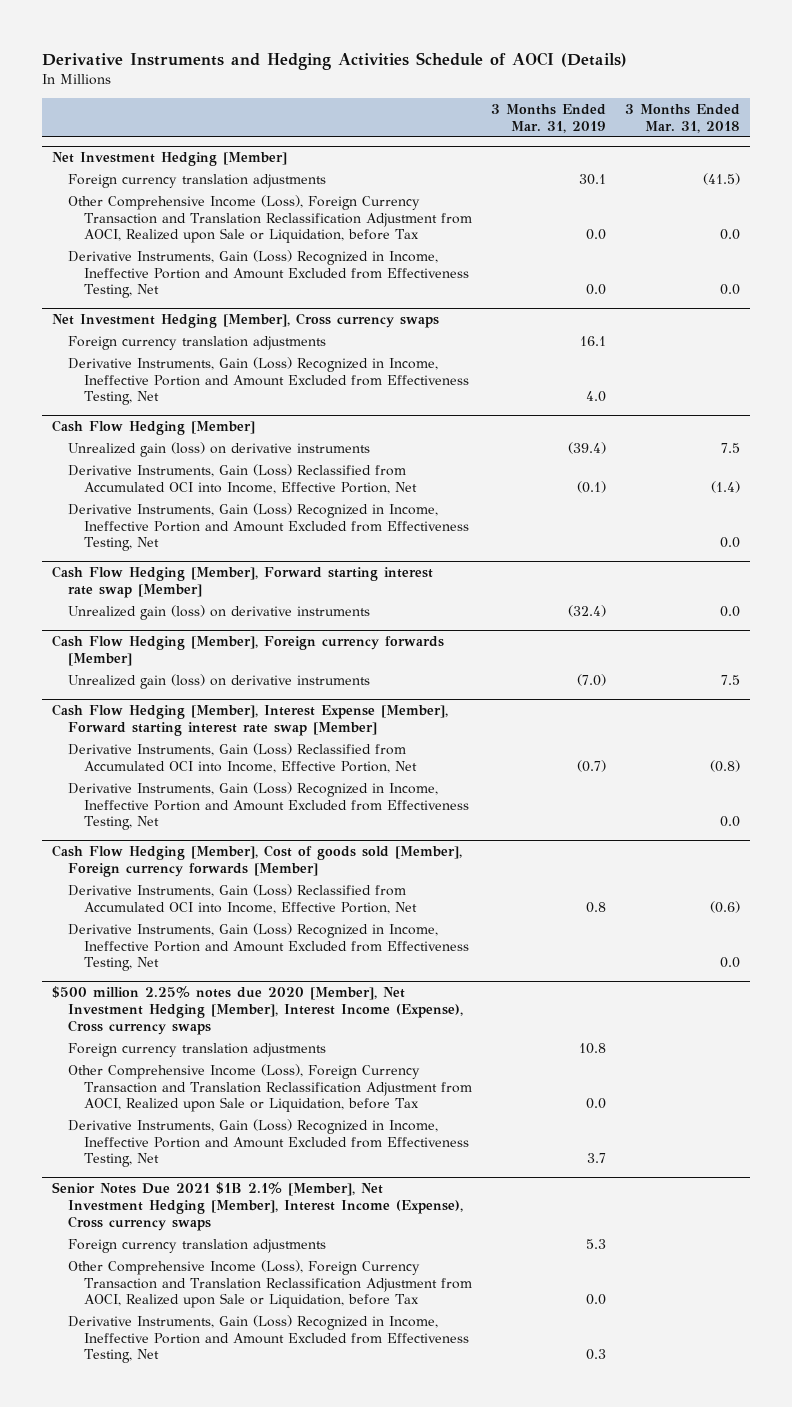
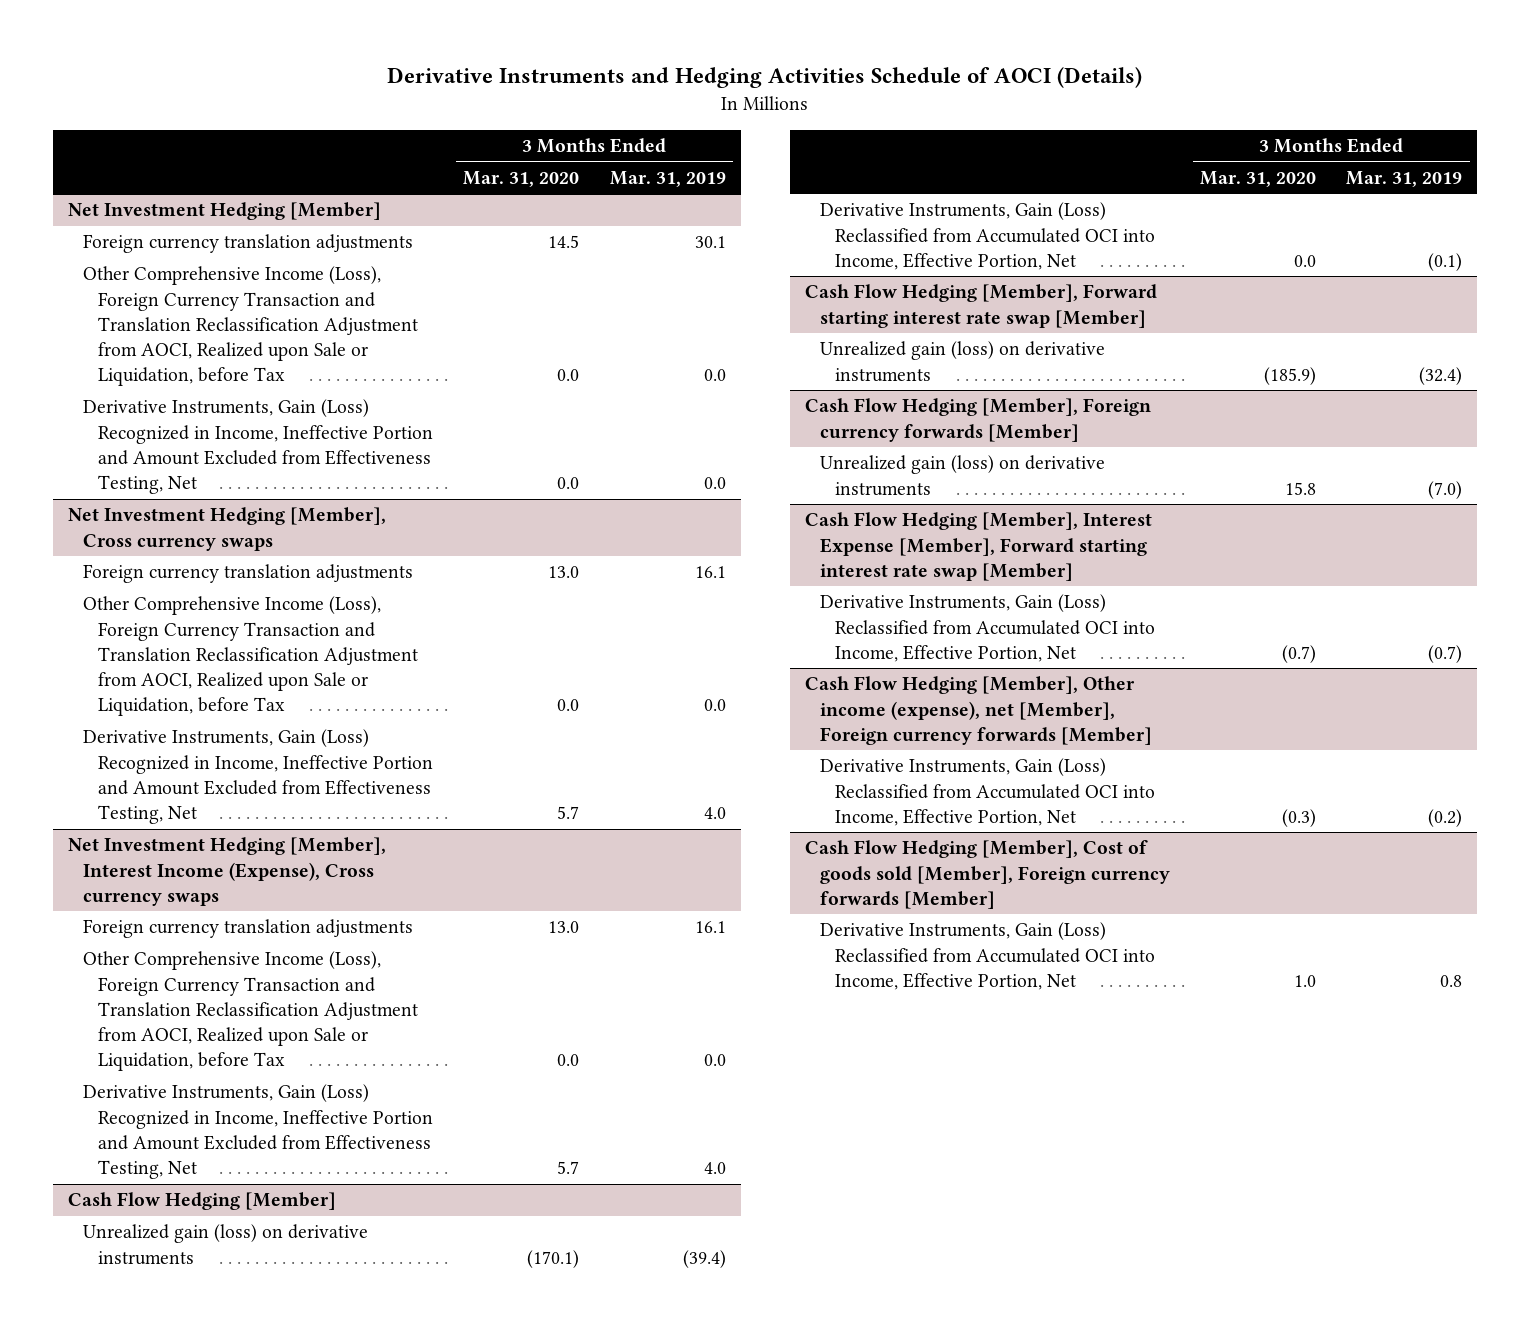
[625,104,741,133] 3 Months Ended Mar. 31, 2018 -> none
none -> [463,170,580,187] Mar. 31, 2020
none -> [83,596,419,717] Other Comprehensive Income (Loss), Foreign Currency Transaction and Translation Reclassification Adjustment from AOCI, Realized upon Sale or Liquidation, before Tax
none -> [68,837,387,906] Net Investment Hedging [Member], Interest Income (Expense), Cross currency swaps
none -> [83,919,414,939] Foreign currency translation adjustments
none -> [83,951,419,1072] Other Comprehensive Income (Loss), Foreign Currency Transaction and Translation Reclassification Adjustment from AOCI, Realized upon Sale or Liquidation, before Tax
none -> [83,1084,434,1179] Derivative Instruments, Gain (Loss) Recognized in Income, Ineffective Portion and Amount Excluded from Effectiveness Testing, Net
[68,502,470,552] Derivative Instruments, Gain (Loss) Recognized in Income, Ineffective Portion and Amount Excluded from Effectiveness Testing, Net -> none
[68,781,470,831] Derivative Instruments, Gain (Loss) Recognized in Income, Ineffective Portion and Amount Excluded from Effectiveness Testing, Net -> none
none -> [804,676,1152,745] Cash Flow Hedging [Member], Other income (expense), net [Member], Foreign currency forwards [Member]
none -> [819,758,1155,826] Derivative Instruments, Gain (Loss) Reclassified from Accumulated OCI into Income, Effective Portion, Net
[68,922,470,972] Derivative Instruments, Gain (Loss) Recognized in Income, Ineffective Portion and Amount Excluded from Effectiveness Testing, Net -> none
[52,986,464,1035] $500 million 2.25% notes due 2020 [Member], Net Investment Hedging [Member], Interest Income (Expense), Cross currency swaps -> none
[68,1042,327,1057] Foreign currency translation adjustments -> none
[68,1063,473,1113] Other Comprehensive Income (Loss), Foreign Currency Transaction and Translation Reclassification Adjustment from AOCI, Realized upon Sale or Liquidation, before Tax -> none
[68,1118,470,1168] Derivative Instruments, Gain (Loss) Recognized in Income, Ineffective Portion and Amount Excluded from Effectiveness Testing, Net -> none
[52,1182,464,1231] Senior Notes Due 2021 $1B 2.1% [Member], Net Investment Hedging [Member], Interest Income (Expense), Cross currency swaps -> none
[68,1238,327,1253] Foreign currency translation adjustments -> none
[68,1259,473,1309] Other Comprehensive Income (Loss), Foreign Currency Transaction and Translation Reclassification Adjustment from AOCI, Realized upon Sale or Liquidation, before Tax -> none
[68,1314,470,1364] Derivative Instruments, Gain (Loss) Recognized in Income, Ineffective Portion and Amount Excluded from Effectiveness Testing, Net -> none

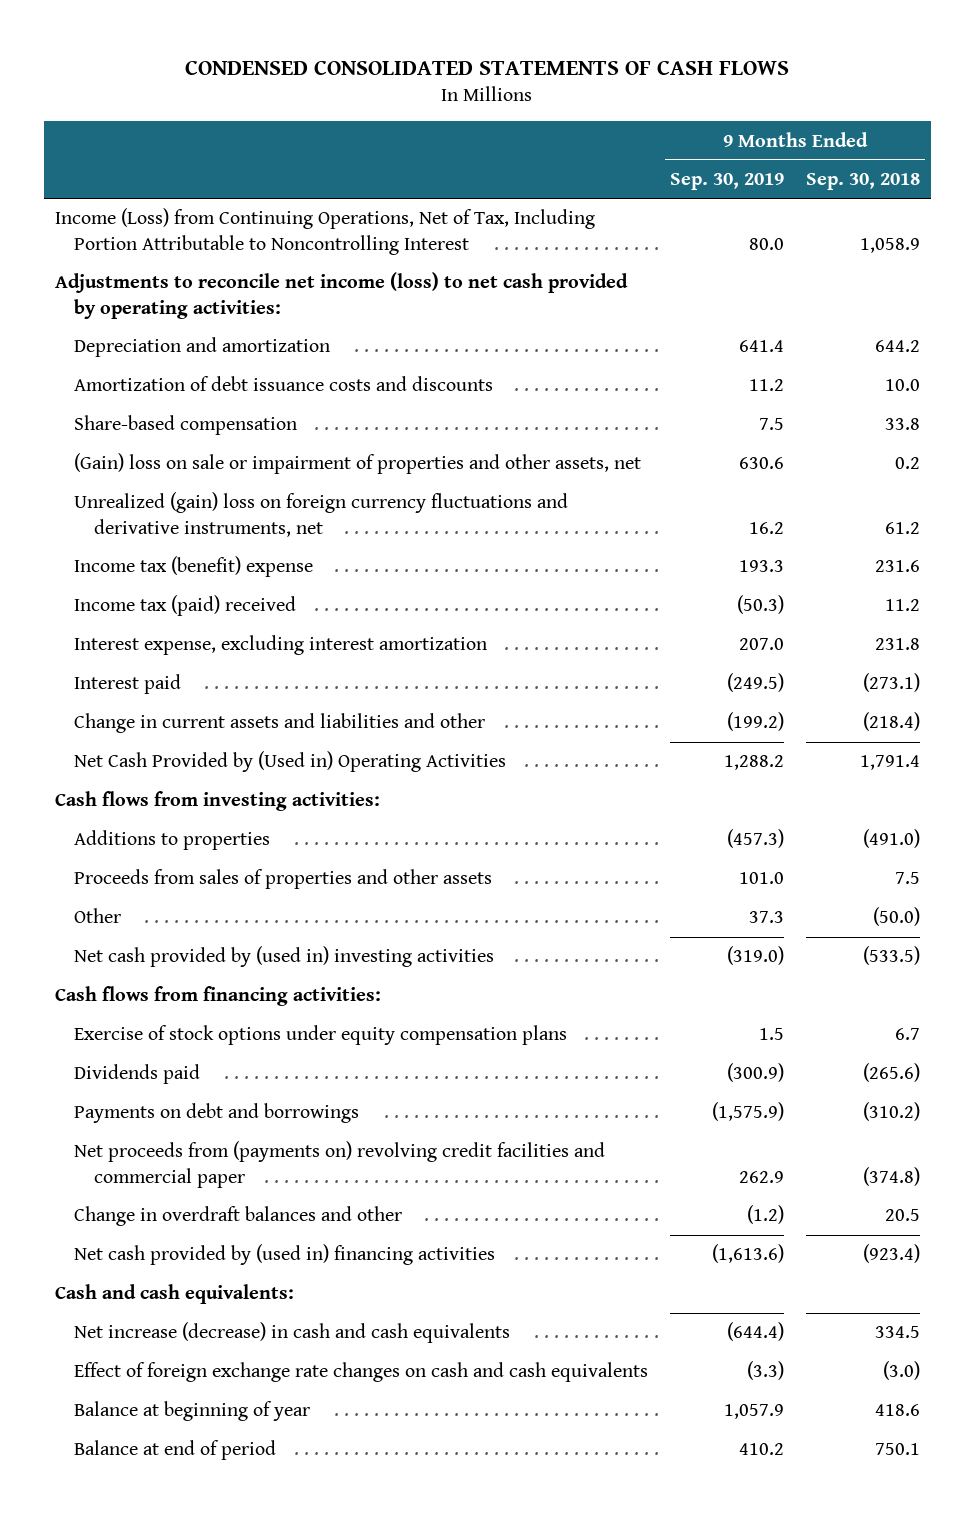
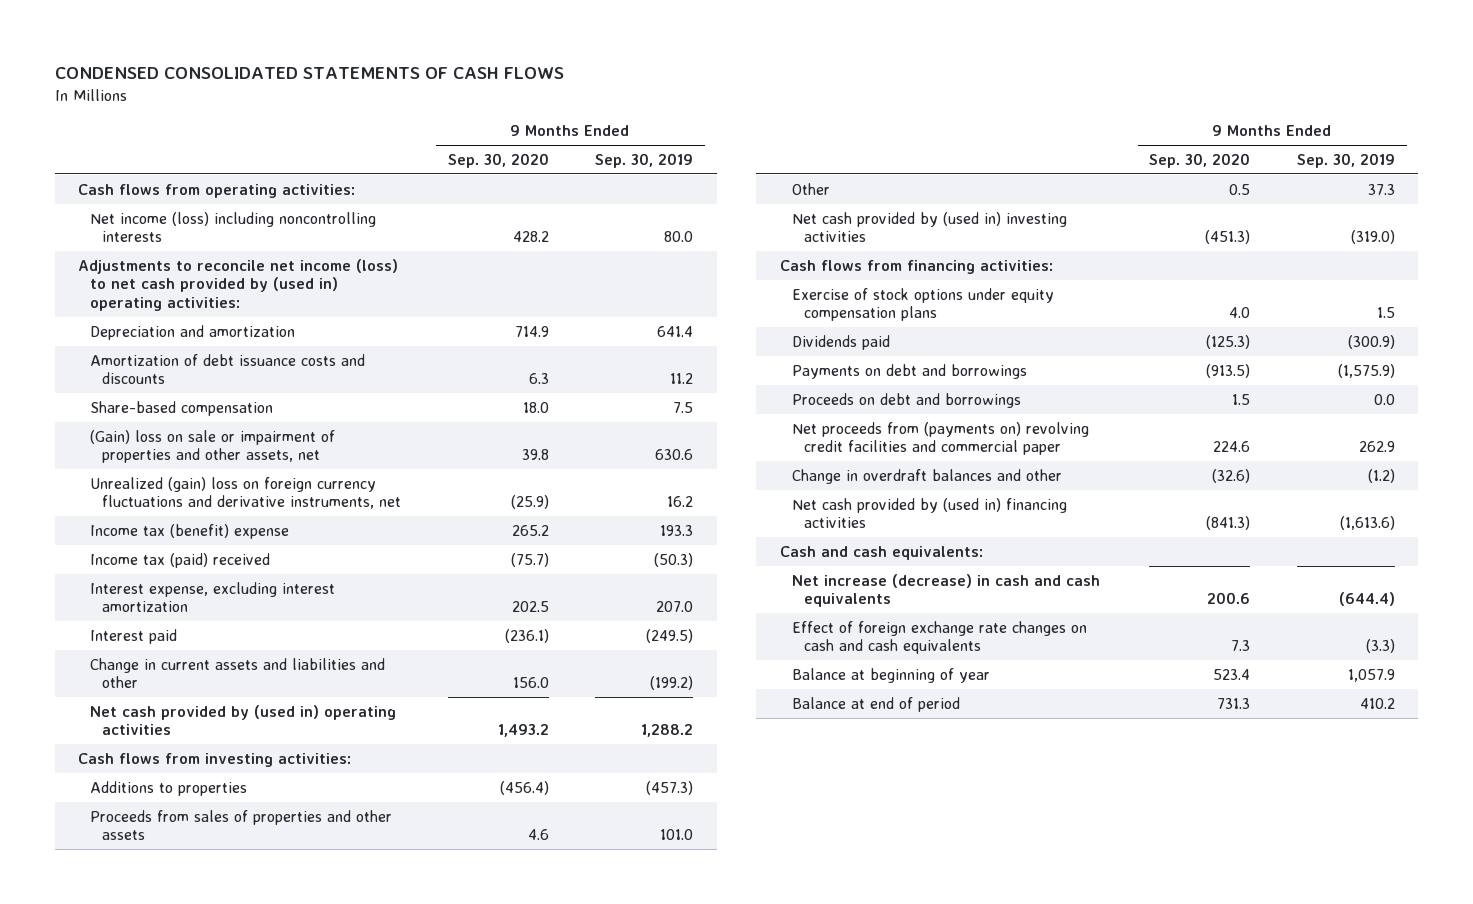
[805,173,920,191] Sep. 30, 2018 -> none
none -> [447,152,549,168] Sep. 30, 2020
none -> [77,183,355,198] Cash flows from operating activities:
[54,208,595,256] Income (Loss) from Continuing Operations, Net of Tax, Including Portion Attributable to Noncontrolling Interest -> [89,211,376,243] Net income (loss) including noncontrolling interests
[54,272,628,320] Adjustments to reconcile net income (loss) to net cash provided by operating activities: -> [77,258,398,311] Adjustments to reconcile net income (loss) to net cash provided by (used in) operating activities:
[74,751,507,773] Net Cash Provided by (Used in) Operating Activities -> [89,704,396,736] Net cash provided by (used in) operating activities
none -> [791,392,1021,408] Proceeds on debt and borrowings

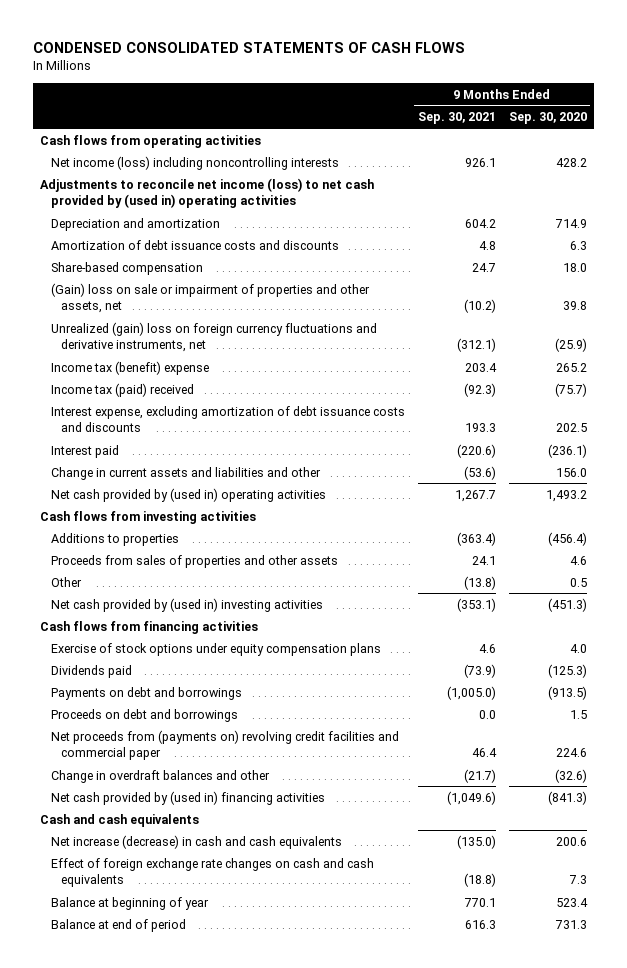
[595,152,694,168] Sep. 30, 2019 -> none
none -> [417,112,496,125] Sep. 30, 2021
[77,183,355,198] Cash flows from operating activities: -> [40,134,262,148] Cash flows from operating activities
[77,258,398,311] Adjustments to reconcile net income (loss) to net cash provided by (used in) operating activities: -> [40,177,375,208] Adjustments to reconcile net income (loss) to net cash provided by (used in) operating activities
[89,581,335,613] Interest expense, excluding interest amortization -> [50,405,405,432] Interest expense, excluding amortization of debt issuance costs and discounts
[77,752,351,767] Cash flows from investing activities: -> [40,510,257,524] Cash flows from investing activities
[779,259,1053,274] Cash flows from financing activities: -> [40,620,259,634] Cash flows from financing activities
[779,545,983,560] Cash and cash equivalents: -> [40,813,200,827] Cash and cash equivalents

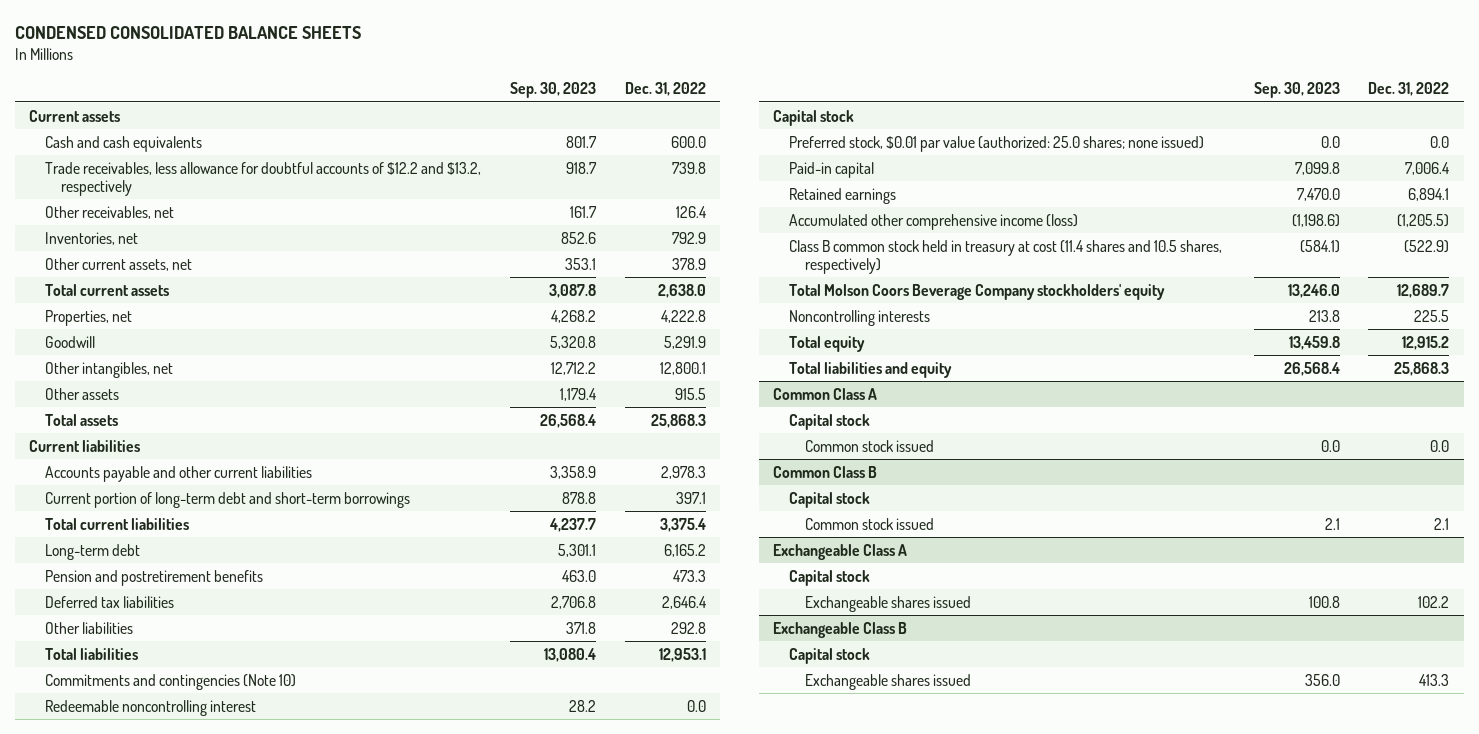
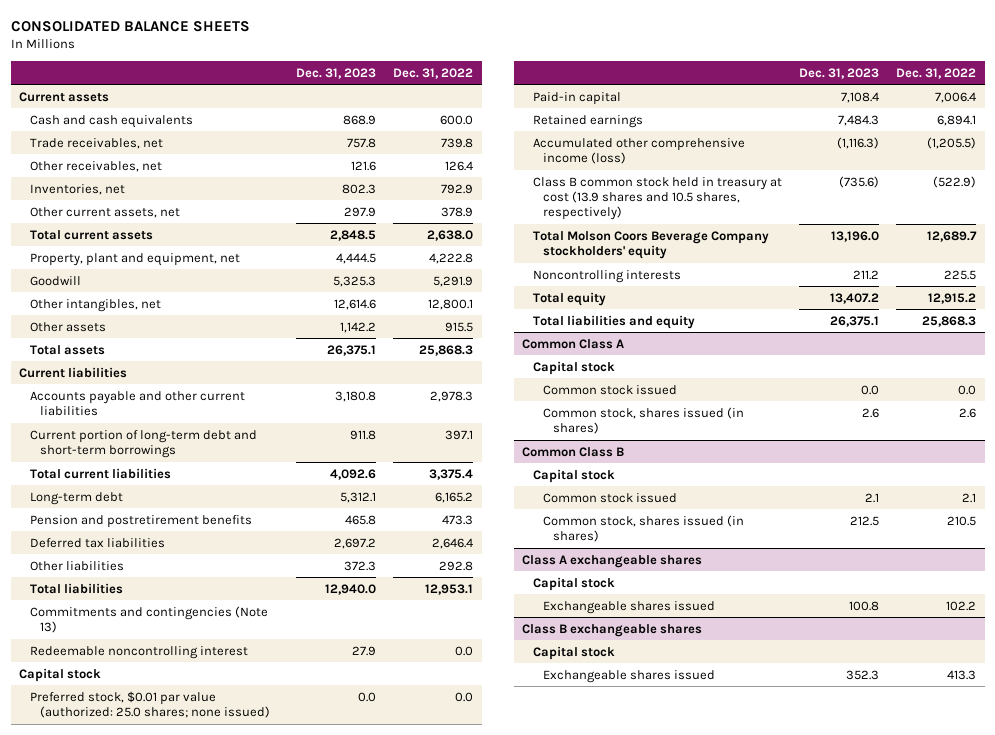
[15,26,362,40] CONDENSED CONSOLIDATED BALANCE SHEETS -> [10,20,250,32] CONSOLIDATED BALANCE SHEETS
[510,82,597,99] Sep. 30, 2023 -> none
none -> [295,67,376,79] Dec. 31, 2023
[45,161,482,196] Trade receivables, less allowance for doubtful accounts of $12.2 and $13.2, respectively -> [29,137,163,149] Trade receivables, net
[45,309,133,326] Properties, net -> [29,252,240,266] Property, plant and equipment, net
[45,673,297,690] Commitments and contingencies (Note 10) -> [29,605,268,634] Commitments and contingencies (Note 13)
[789,239,1223,274] Class B common stock held in treasury at cost (11.4 shares and 10.5 shares, respectively) -> [532,176,782,221] Class B common stock held in treasury at cost (13.9 shares and 10.5 shares, respectively)
none -> [543,406,745,435] Common stock, shares issued (in shares)
none -> [543,514,745,543] Common stock, shares issued (in shares)
[773,543,908,560] Exchangeable Class A -> [522,554,703,568] Class A exchangeable shares
[773,621,908,638] Exchangeable Class B -> [522,623,703,637] Class B exchangeable shares

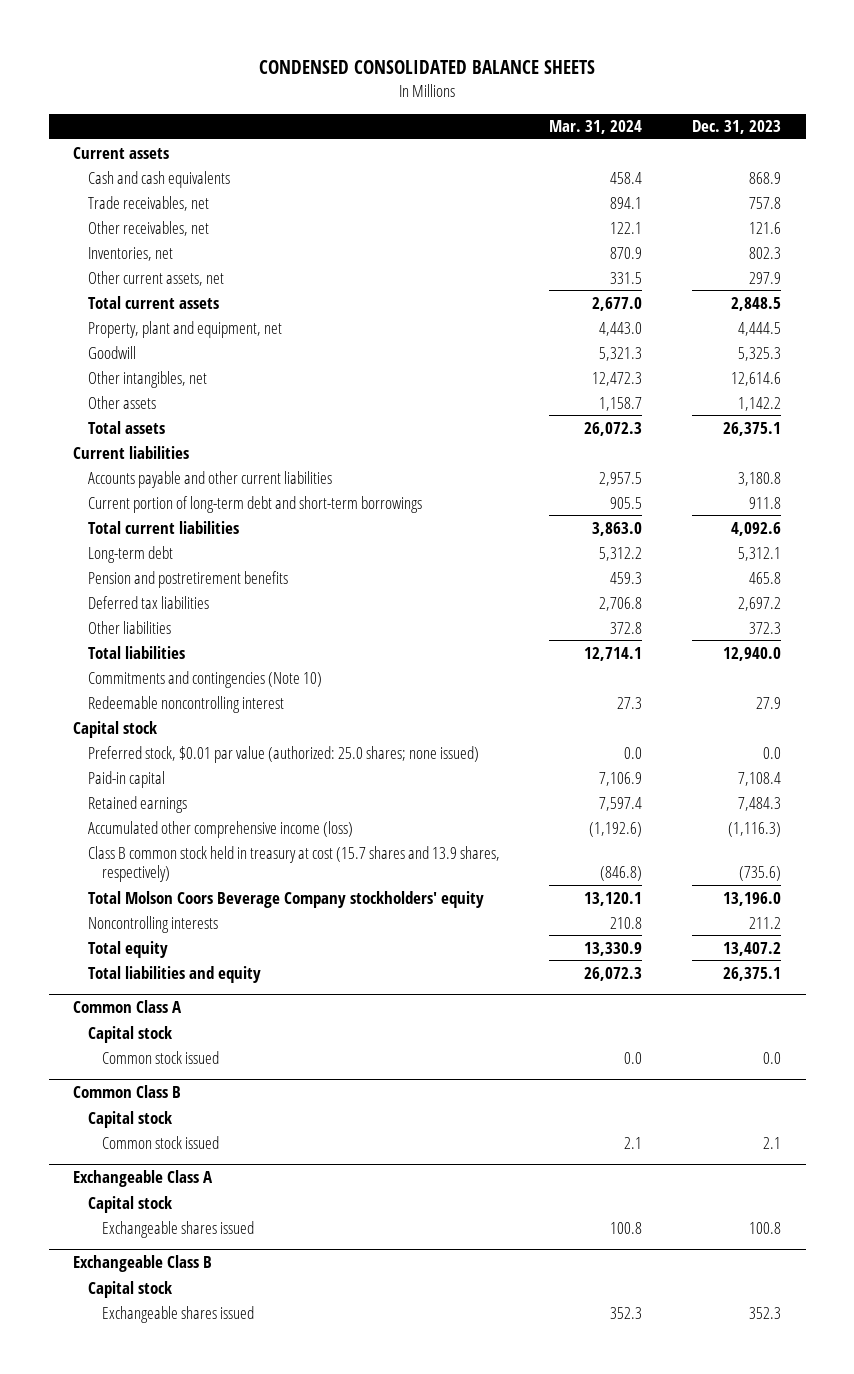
[10,20,250,32] CONSOLIDATED BALANCE SHEETS -> [259,60,596,75] CONDENSED CONSOLIDATED BALANCE SHEETS
[393,67,474,79] Dec. 31, 2022 -> none
none -> [549,120,643,135] Mar. 31, 2024
[29,605,268,634] Commitments and contingencies (Note 13) -> [87,670,322,688] Commitments and contingencies (Note 10)
[532,176,782,221] Class B common stock held in treasury at cost (13.9 shares and 10.5 shares, respectively) -> [87,845,500,882] Class B common stock held in treasury at cost (15.7 shares and 13.9 shares, respectively)
[543,406,745,435] Common stock, shares issued (in shares) -> none
[543,514,745,543] Common stock, shares issued (in shares) -> none
[522,554,703,568] Class A exchangeable shares -> [73,1170,214,1188] Exchangeable Class A
[522,623,703,637] Class B exchangeable shares -> [73,1255,213,1273] Exchangeable Class B

